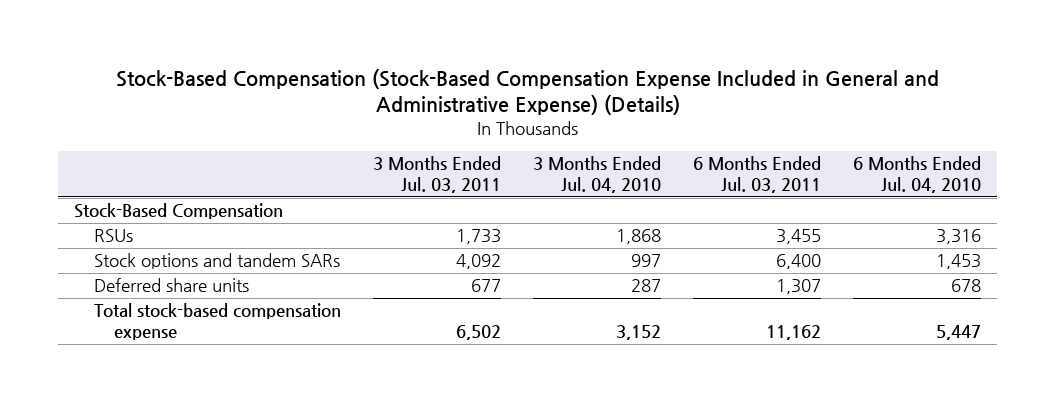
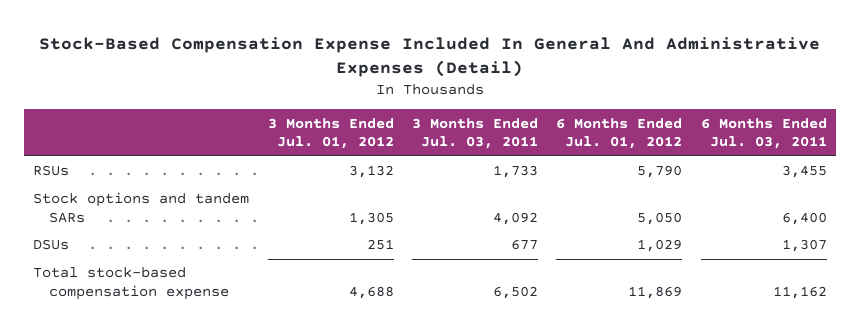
[115,68,939,115] Stock-Based Compensation (Stock-Based Compensation Expense Included in General and Administrative Expense) (Details) -> [39,36,821,77] Stock-Based Compensation Expense Included In General And Administrative Expenses (Detail)
[533,156,662,194] 3 Months Ended Jul. 04, 2010 -> none
[853,156,982,194] 6 Months Ended Jul. 04, 2010 -> none
none -> [267,117,394,150] 3 Months Ended Jul. 01, 2012
none -> [556,117,683,150] 6 Months Ended Jul. 01, 2012
[74,203,284,220] Stock-Based Compensation -> none
[94,278,250,293] Deferred share units -> [33,239,70,251] DSUs

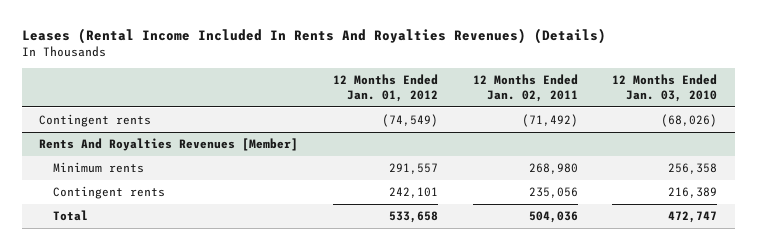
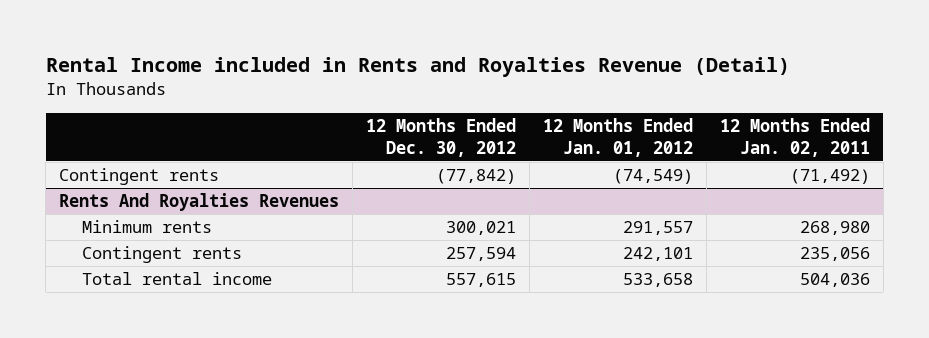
[21,28,606,45] Leases (Rental Income Included In Rents And Royalties Revenues) (Details) -> [45,57,790,78] Rental Income included in Rents and Royalties Revenue (Detail)
[612,74,718,103] 12 Months Ended Jan. 03, 2010 -> none
none -> [365,117,516,157] 12 Months Ended Dec. 30, 2012
[39,138,299,152] Rents And Royalties Revenues [Member] -> [59,193,340,212] Rents And Royalties Revenues
[52,210,88,222] Total -> [81,272,272,286] Total rental income

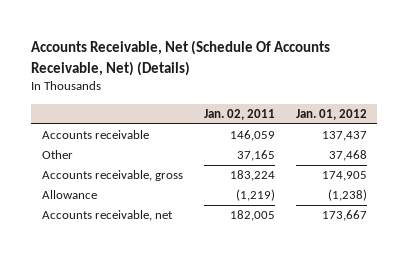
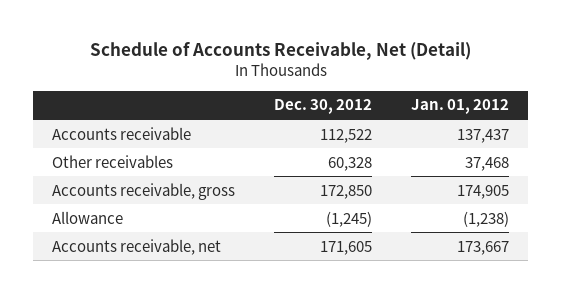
[31,39,331,76] Accounts Receivable, Net (Schedule Of Accounts Receivable, Net) (Details) -> [89,41,471,60] Schedule of Accounts Receivable, Net (Detail)
[203,109,275,121] Jan. 02, 2011 -> none
none -> [274,99,373,115] Dec. 30, 2012
[41,150,73,160] Other -> [52,154,174,168] Other receivables

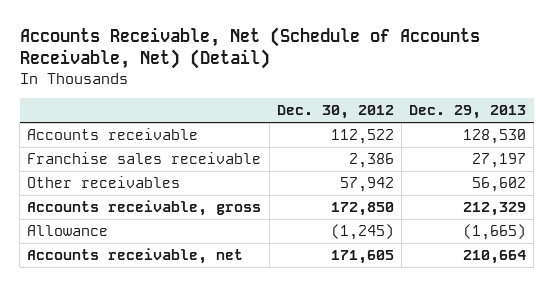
[89,41,471,60] Schedule of Accounts Receivable, Net (Detail) -> [19,27,480,70] Accounts Receivable, Net (Schedule of Accounts Receivable, Net) (Detail)
[411,99,510,115] Jan. 01, 2012 -> none
none -> [408,105,526,120] Dec. 29, 2013
none -> [27,152,262,165] Franchise sales receivable
[328,156,373,171] 60,328 -> [339,177,394,193] 57,942

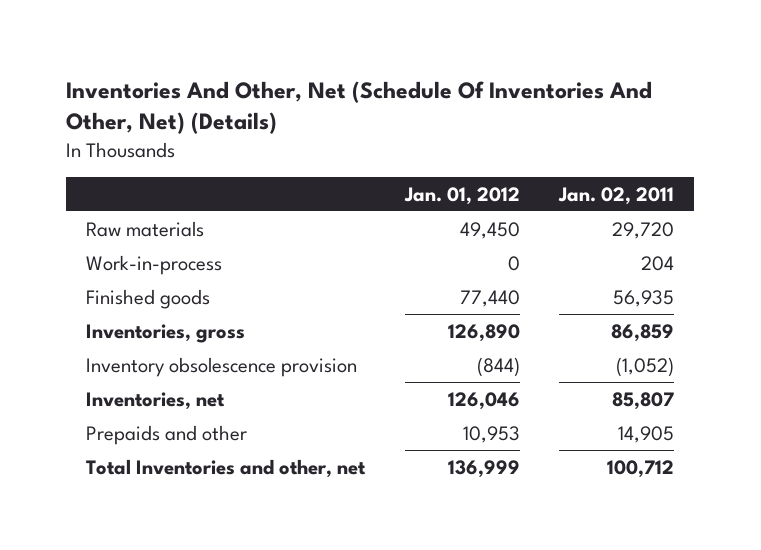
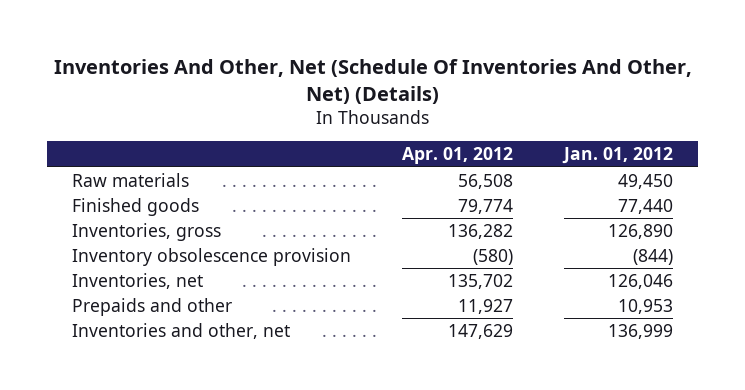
[558,186,675,205] Jan. 02, 2011 -> none
none -> [402,147,514,165] Apr. 01, 2012
[86,254,223,275] Work-in-process -> none
[86,458,367,478] Total Inventories and other, net -> [72,322,291,339] Inventories and other, net

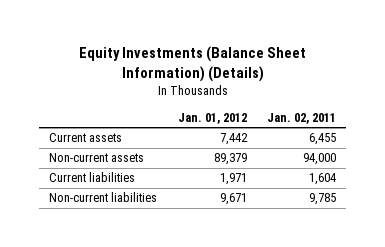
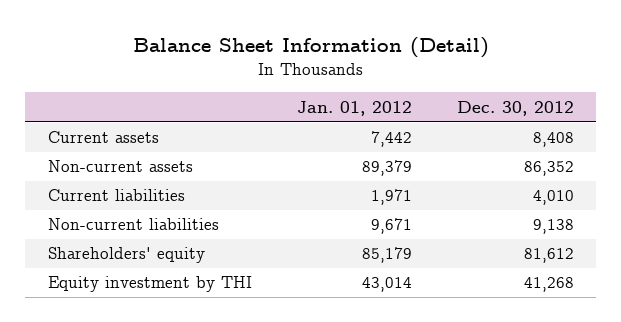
[78,46,306,82] Equity Investments (Balance Sheet Information) (Details) -> [132,37,489,59] Balance Sheet Information (Detail)
[267,112,337,124] Jan. 02, 2011 -> none
none -> [456,100,574,116] Dec. 30, 2012
none -> [47,247,205,264] Shareholders' equity
none -> [47,276,252,293] Equity investment by THI

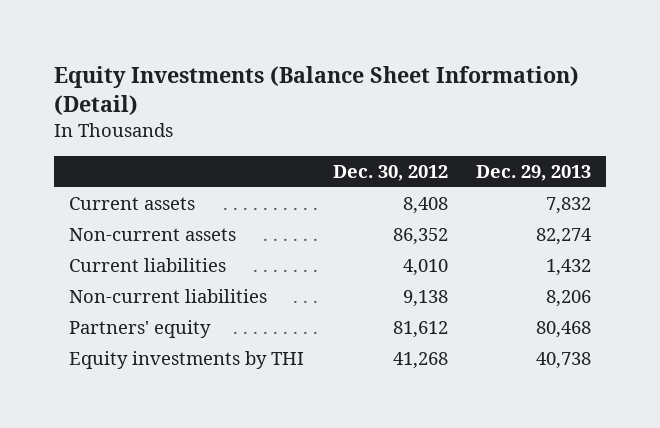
[132,37,489,59] Balance Sheet Information (Detail) -> [54,66,580,116] Equity Investments (Balance Sheet Information) (Detail)
[296,100,412,116] Jan. 01, 2012 -> none
none -> [476,165,592,182] Dec. 29, 2013
[47,247,205,264] Shareholders' equity -> [68,320,211,339] Partners' equity
[47,276,252,293] Equity investment by THI -> [68,351,304,370] Equity investments by THI

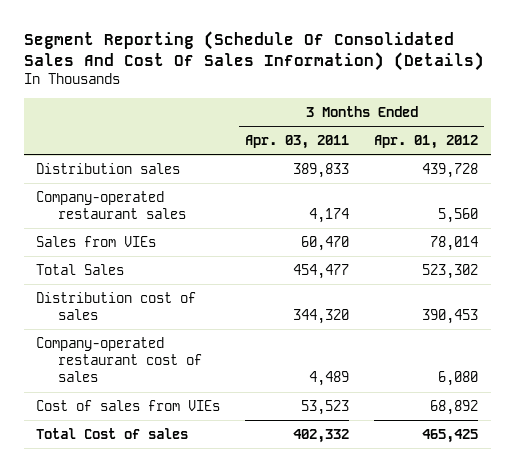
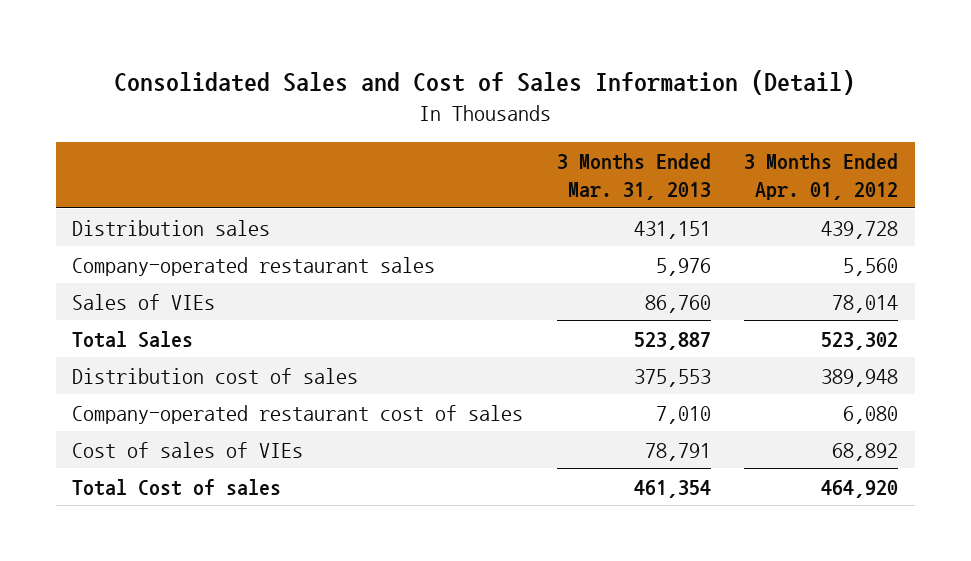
[23,30,484,72] Segment Reporting (Schedule Of Consolidated Sales And Cost Of Sales Information) (Details) -> [114,70,856,96] Consolidated Sales and Cost of Sales Information (Detail)
[245,134,350,149] Apr. 03, 2011 -> none
none -> [556,152,711,201] 3 Months Ended Mar. 31, 2013
[36,235,157,247] Sales from VIEs -> [72,293,216,310] Sales of VIEs
[422,309,479,325] 390,453 -> [821,368,899,387] 389,948
[36,399,221,411] Cost of sales from VIEs -> [72,441,304,458] Cost of sales of VIEs
[422,428,479,443] 465,425 -> [821,479,899,498] 464,920

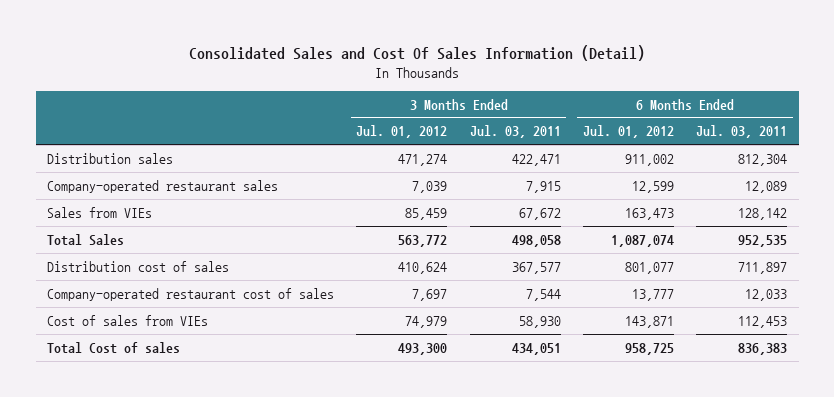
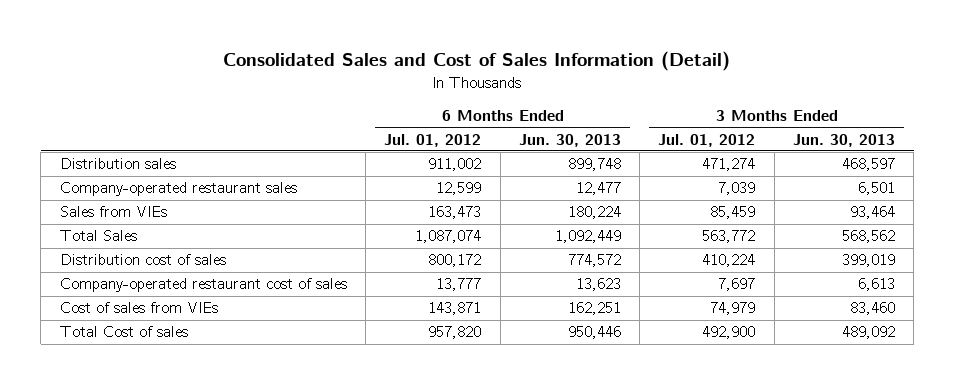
[189,44,646,61] Consolidated Sales and Cost Of Sales Information (Detail) -> [223,50,731,71] Consolidated Sales and Cost of Sales Information (Detail)
[469,125,561,139] Jul. 03, 2011 -> none
[696,125,788,139] Jul. 03, 2011 -> none
none -> [518,133,621,147] Jun. 30, 2013
none -> [792,133,895,147] Jun. 30, 2013
[398,261,448,274] 410,624 -> [702,254,756,268] 410,224
[625,261,675,274] 801,077 -> [428,254,482,268] 800,172
[398,342,448,355] 493,300 -> [702,326,756,340] 492,900
[625,342,675,355] 958,725 -> [428,326,482,340] 957,820

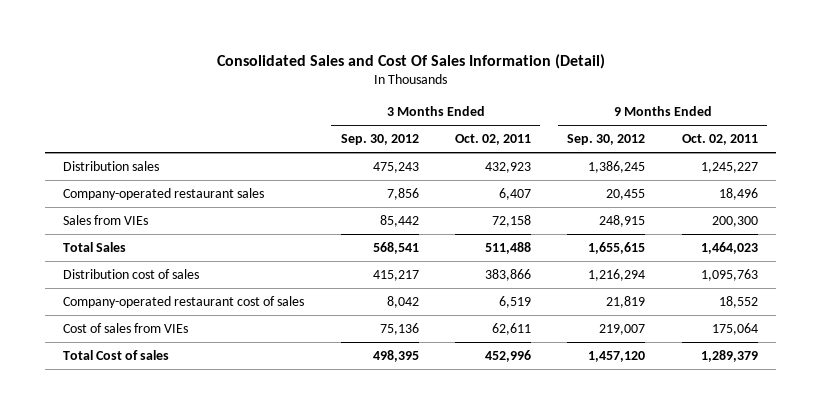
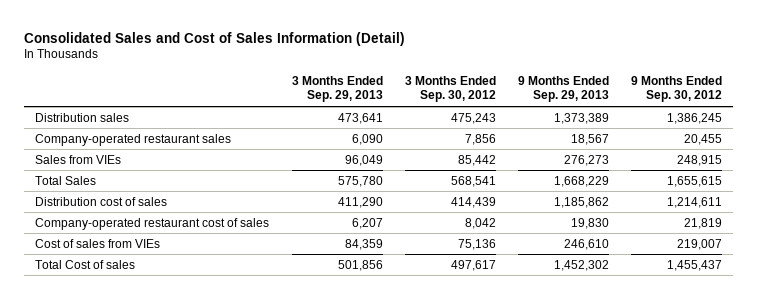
[216,53,605,69] Consolidated Sales and Cost Of Sales Information (Detail) -> [24,31,406,46] Consolidated Sales and Cost of Sales Information (Detail)
[455,134,532,146] Oct. 02, 2011 -> none
[681,134,758,146] Oct. 02, 2011 -> none
none -> [291,75,383,103] 3 Months Ended Sep. 29, 2013
none -> [518,75,610,103] 9 Months Ended Sep. 29, 2013
[372,270,419,282] 415,217 -> [450,196,496,208] 414,439
[588,269,646,282] 1,216,294 -> [667,196,723,208] 1,214,611
[372,350,419,363] 498,395 -> [450,259,496,271] 497,617
[588,351,646,363] 1,457,120 -> [667,259,723,271] 1,455,437

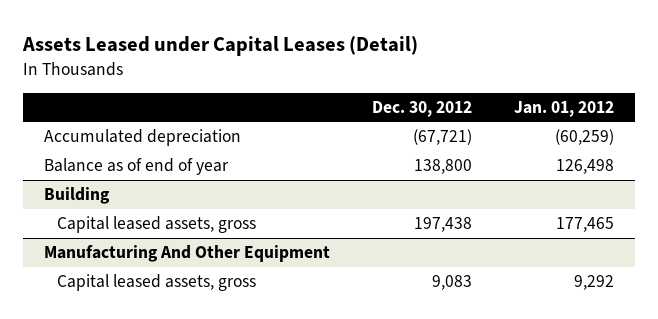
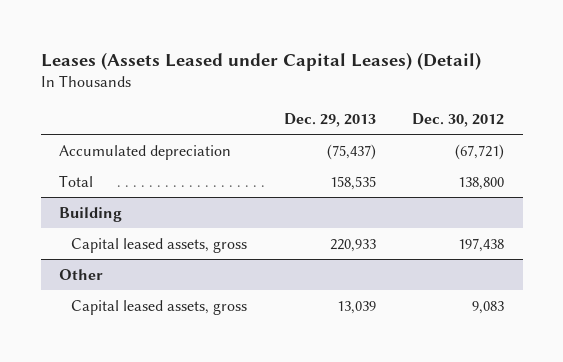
[22,35,419,56] Assets Leased under Capital Leases (Detail) -> [40,51,481,71] Leases (Assets Leased under Capital Leases) (Detail)
[513,100,614,117] Jan. 01, 2012 -> none
none -> [283,112,376,127] Dec. 29, 2013
[44,158,230,176] Balance as of end of year -> [59,174,94,187] Total
[44,245,331,263] Manufacturing And Other Equipment -> none
none -> [59,268,104,280] Other

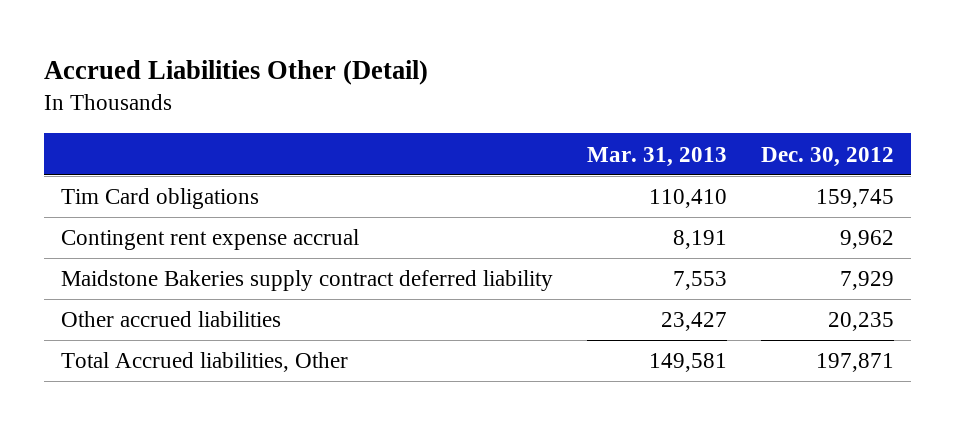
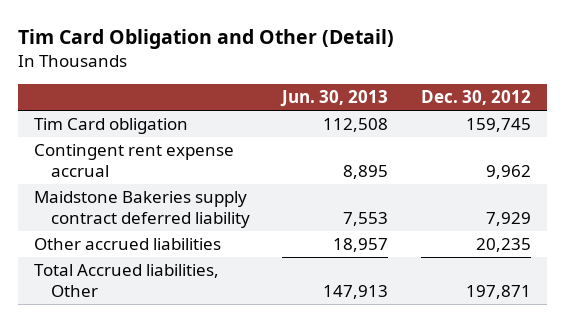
[43,60,428,86] Accrued Liabilities Other (Detail) -> [17,29,394,50] Tim Card Obligation and Other (Detail)
[586,146,727,167] Mar. 31, 2013 -> none
none -> [280,90,389,108] Jun. 30, 2013
[60,188,259,210] Tim Card obligations -> [34,118,189,135] Tim Card obligation

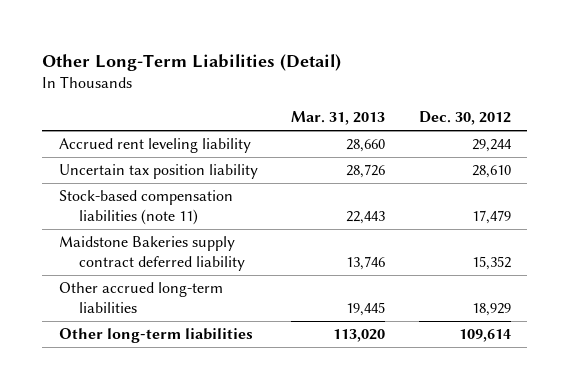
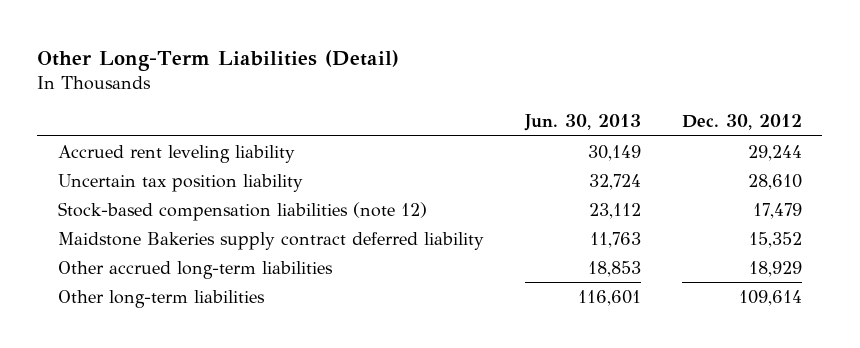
[291,111,386,126] Mar. 31, 2013 -> none
none -> [523,114,641,132] Jun. 30, 2013
[59,190,234,225] Stock-based compensation liabilities (note 11) -> [57,201,427,221] Stock-based compensation liabilities (note 12)

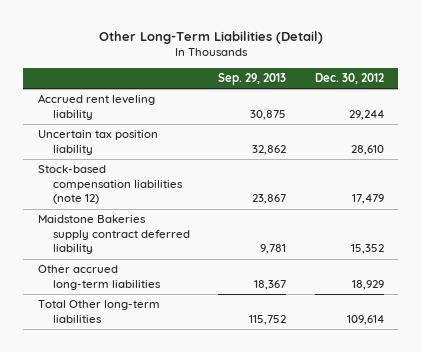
[523,114,641,132] Jun. 30, 2013 -> none
none -> [218,72,287,85] Sep. 29, 2013
[57,289,265,308] Other long-term liabilities -> [37,300,160,323] Total Other long-term liabilities

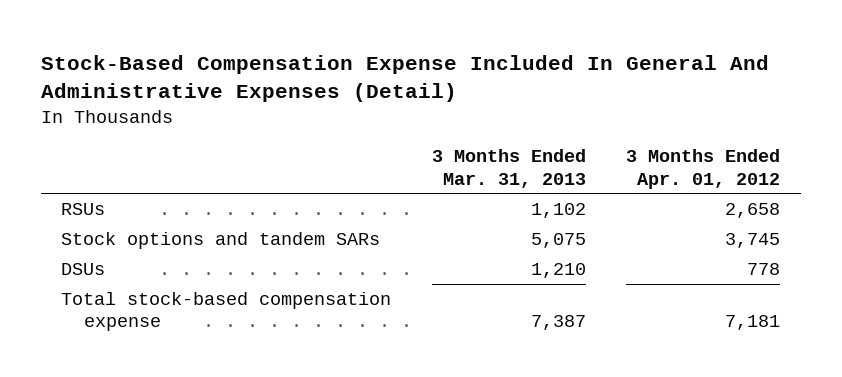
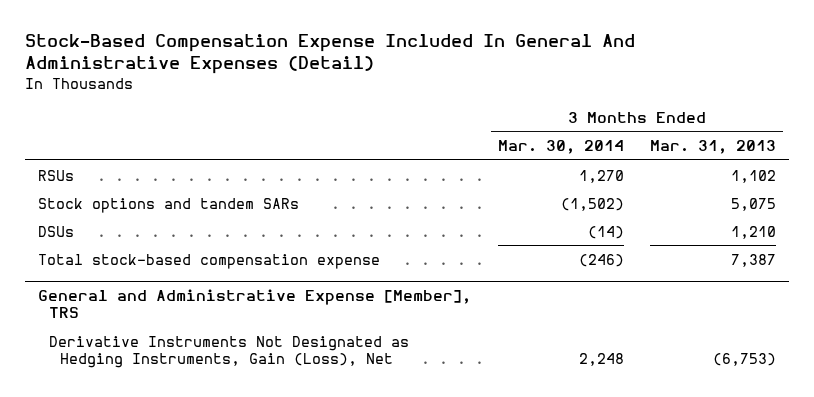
[626,149,781,189] 3 Months Ended Apr. 01, 2012 -> none
none -> [497,139,624,154] Mar. 30, 2014
none -> [38,289,472,319] General and Administrative Expense [Member], TRS
none -> [48,335,409,368] Derivative Instruments Not Designated as Hedging Instruments, Gain (Loss), Net

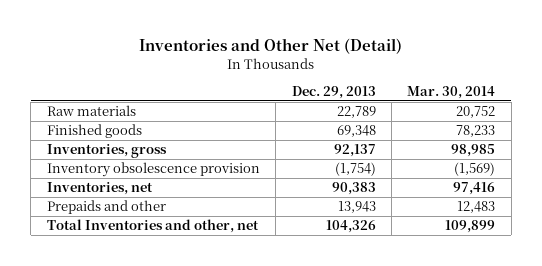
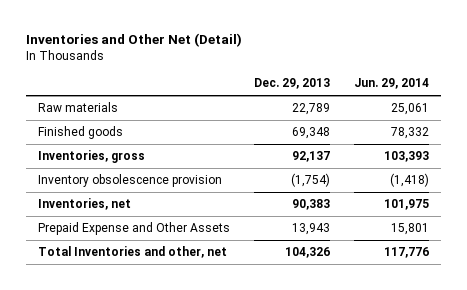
[407,85,496,99] Mar. 30, 2014 -> none
none -> [354,78,430,90] Jun. 29, 2014
[46,200,166,215] Prepaids and other -> [37,221,230,235] Prepaid Expense and Other Assets

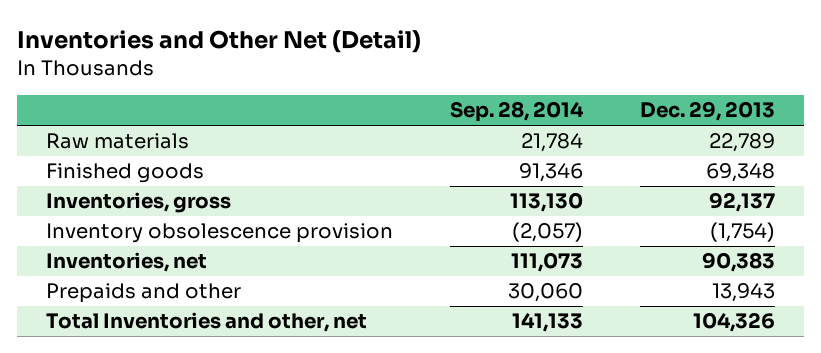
[354,78,430,90] Jun. 29, 2014 -> none
none -> [449,101,584,123] Sep. 28, 2014
[37,221,230,235] Prepaid Expense and Other Assets -> [45,283,241,304] Prepaids and other

